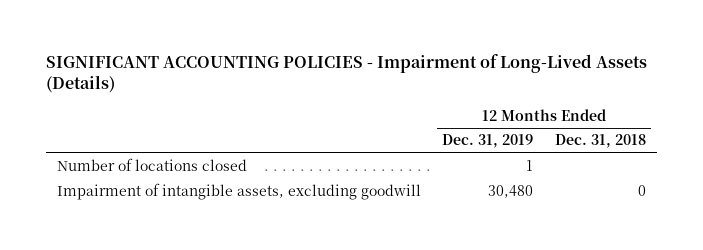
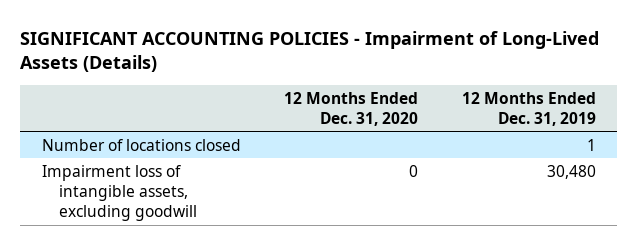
[554,134,646,149] Dec. 31, 2018 -> none
none -> [284,91,419,126] 12 Months Ended Dec. 31, 2020
[56,183,421,201] Impairment of intangible assets, excluding goodwill -> [42,164,198,222] Impairment loss of intangible assets, excluding goodwill

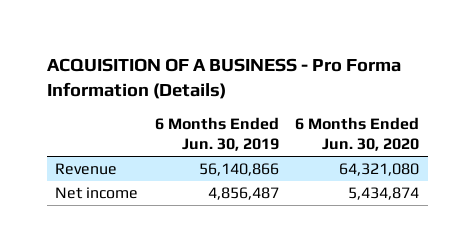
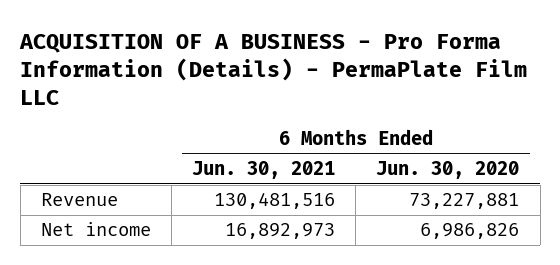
[46,58,401,100] ACQUISITION OF A BUSINESS - Pro Forma Information (Details) -> [19,33,528,106] ACQUISITION OF A BUSINESS - Pro Forma Information (Details) - PermaPlate Film LLC
[154,117,279,152] 6 Months Ended Jun. 30, 2019 -> none
none -> [192,161,336,180] Jun. 30, 2021
[339,163,420,177] 64,321,080 -> [409,193,520,210] 73,227,881
[348,187,420,201] 5,434,874 -> [420,223,520,240] 6,986,826

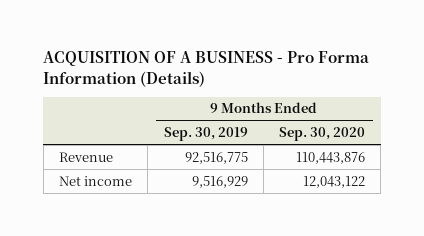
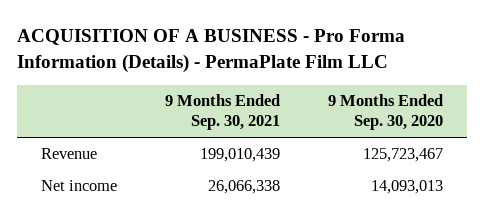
[43,51,370,87] ACQUISITION OF A BUSINESS - Pro Forma Information (Details) -> [16,29,405,74] ACQUISITION OF A BUSINESS - Pro Forma Information (Details) - PermaPlate Film LLC
[163,127,248,142] Sep. 30, 2019 -> none
none -> [164,94,280,131] 9 Months Ended Sep. 30, 2021
[295,151,365,164] 110,443,876 -> [362,148,443,163] 125,723,467
[302,175,365,188] 12,043,122 -> [370,180,443,195] 14,093,013

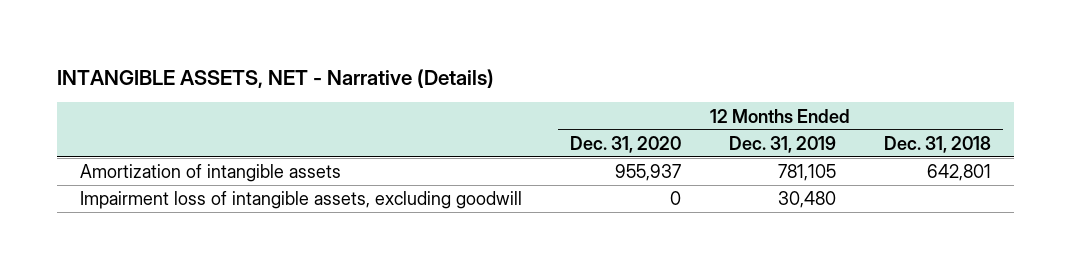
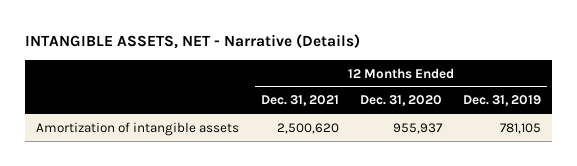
[883,135,991,153] Dec. 31, 2018 -> none
none -> [260,95,339,107] Dec. 31, 2021
[80,191,523,210] Impairment loss of intangible assets, excluding goodwill -> none

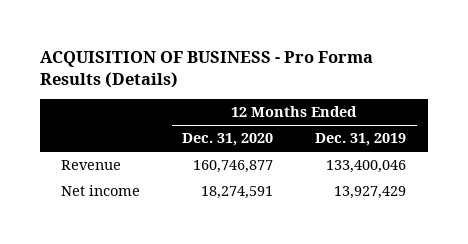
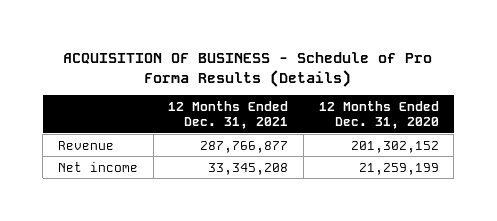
[40,50,374,88] ACQUISITION OF BUSINESS - Pro Forma Results (Details) -> [63,51,433,87] ACQUISITION OF BUSINESS - Schedule of Pro Forma Results (Details)
[315,133,407,147] Dec. 31, 2019 -> none
none -> [168,100,289,130] 12 Months Ended Dec. 31, 2021
[193,160,274,174] 160,746,877 -> [350,140,439,153] 201,302,152
[201,186,274,200] 18,274,591 -> [358,162,439,175] 21,259,199

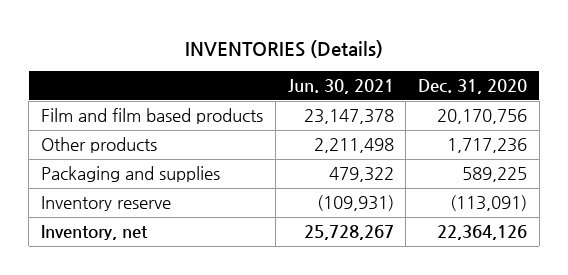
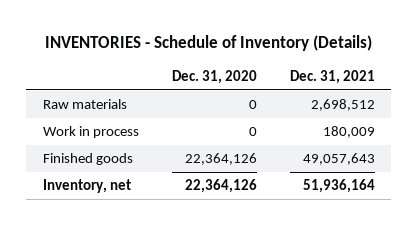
[185,39,384,58] INVENTORIES (Details) -> [44,35,372,52] INVENTORIES - Schedule of Inventory (Details)
[287,79,394,95] Jun. 30, 2021 -> none
none -> [289,70,375,85] Dec. 31, 2021
[41,108,264,125] Film and film based products -> none
[41,137,158,154] Other products -> none
[41,166,221,183] Packaging and supplies -> none
[41,196,172,212] Inventory reserve -> none
none -> [42,99,127,110] Raw materials
none -> [42,126,139,139] Work in process
none -> [42,153,133,166] Finished goods

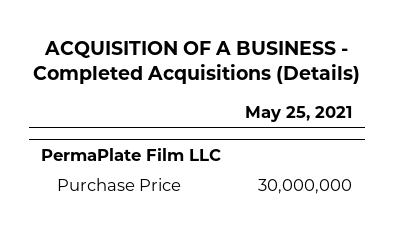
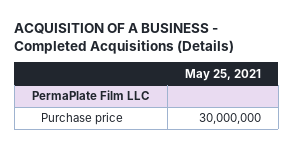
[57,178,182,192] Purchase Price -> [40,112,123,126] Purchase price

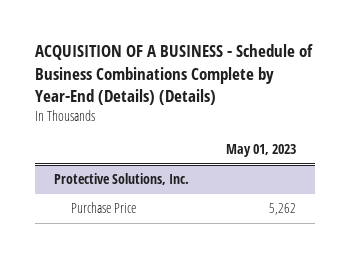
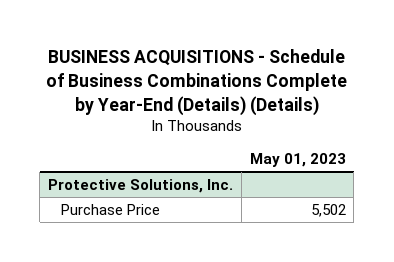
[35,44,314,105] ACQUISITION OF A BUSINESS - Schedule of Business Combinations Complete by Year-End (Details) (Details) -> [45,49,347,116] BUSINESS ACQUISITIONS - Schedule of Business Combinations Complete by Year-End (Details) (Details)
[269,203,297,216] 5,262 -> [310,203,346,217] 5,502

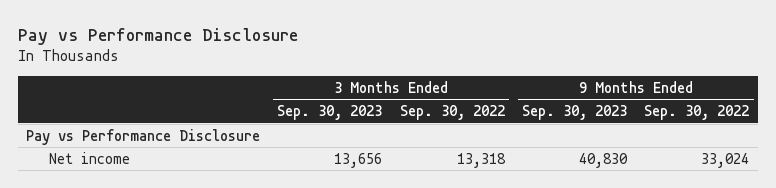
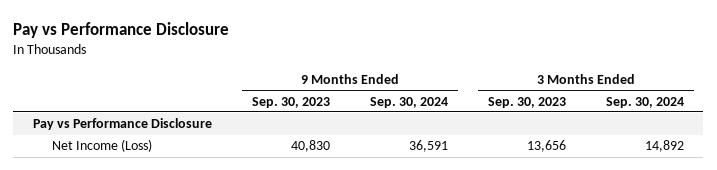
[399,105,505,121] Sep. 30, 2022 -> none
[644,105,750,121] Sep. 30, 2022 -> none
none -> [369,96,448,108] Sep. 30, 2024
none -> [605,96,684,108] Sep. 30, 2024
[48,151,130,164] Net income -> [51,139,152,153] Net Income (Loss)

